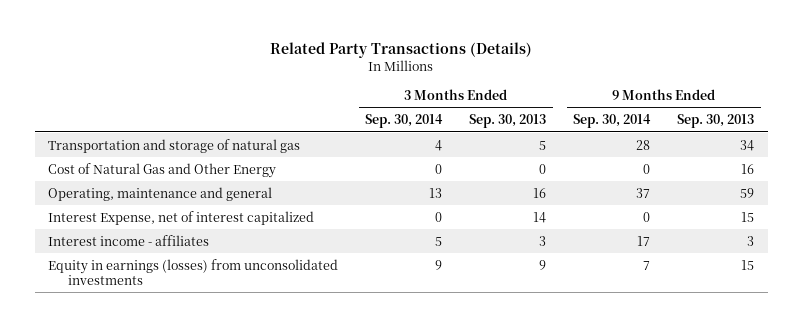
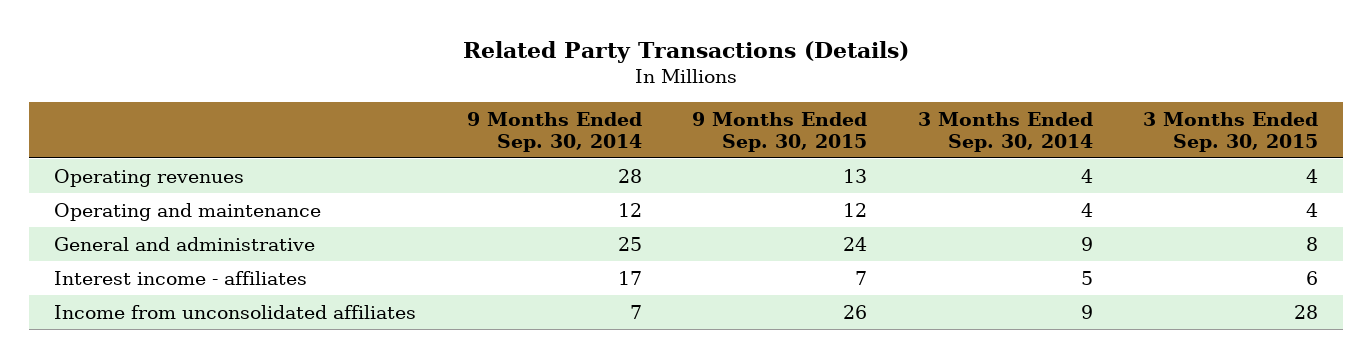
[469,114,547,129] Sep. 30, 2013 -> none
[677,114,755,129] Sep. 30, 2013 -> none
none -> [692,111,868,152] 9 Months Ended Sep. 30, 2015
none -> [1143,111,1319,152] 3 Months Ended Sep. 30, 2015
[48,162,277,178] Cost of Natural Gas and Other Energy -> none
[48,210,315,225] Interest Expense, net of interest capitalized -> none
[48,138,301,153] Transportation and storage of natural gas -> [54,169,245,188] Operating revenues
none -> [54,203,322,222] Operating and maintenance
[48,186,273,201] Operating, maintenance and general -> [54,237,316,252] General and administrative
[429,187,443,198] 13 -> [1080,237,1093,252] 9
[636,187,651,198] 37 -> [617,237,642,252] 25
[48,258,339,285] Equity in earnings (losses) from unconsolidated investments -> [54,305,417,320] Income from unconsolidated affiliates

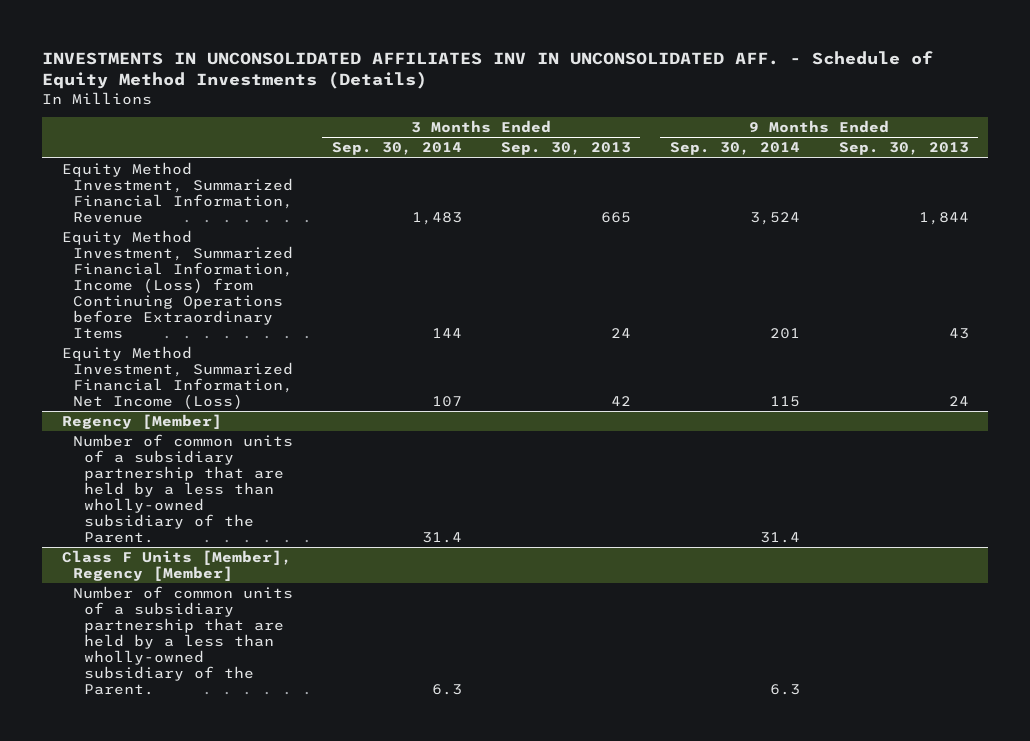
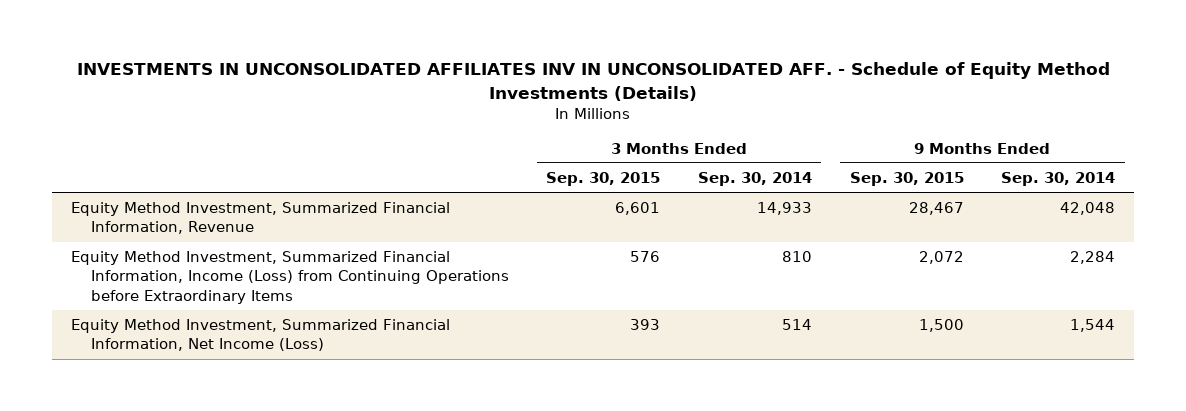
[500,142,631,156] Sep. 30, 2013 -> none
[838,142,969,156] Sep. 30, 2013 -> none
none -> [546,172,661,187] Sep. 30, 2015
none -> [849,172,964,187] Sep. 30, 2015
[61,413,222,429] Regency [Member] -> none
[72,433,293,543] Number of common units of a subsidiary partnership that are held by a less than wholly-owned subsidiary of the Parent. -> none
[61,549,292,581] Class F Units [Member], Regency [Member] -> none
[72,585,293,695] Number of common units of a subsidiary partnership that are held by a less than wholly-owned subsidiary of the Parent. -> none
[411,211,462,225] 1,483 -> [757,202,813,216] 14,933
[749,211,800,225] 3,524 -> [1060,202,1116,216] 42,048
[431,327,462,338] 144 -> [782,251,813,263] 810
[769,327,800,339] 201 -> [1070,251,1116,265] 2,284
[431,395,462,407] 107 -> [782,319,813,331] 514
[769,395,800,407] 115 -> [1070,319,1116,333] 1,544

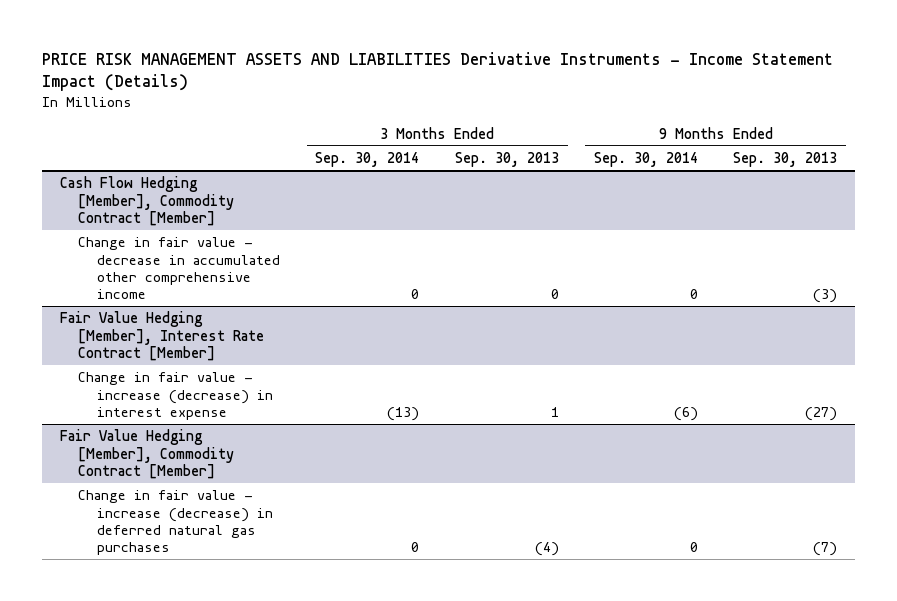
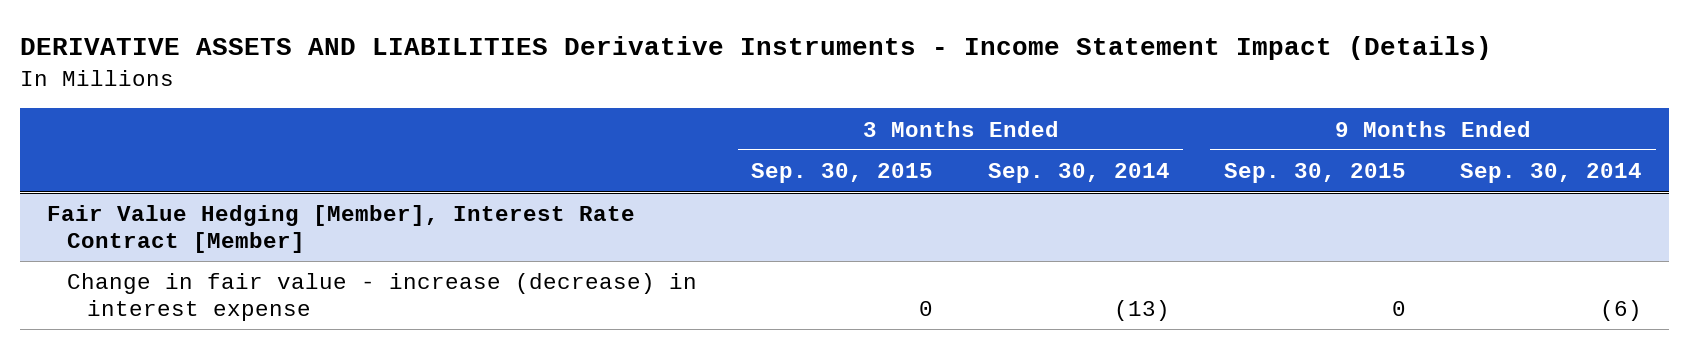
[41,51,833,92] PRICE RISK MANAGEMENT ASSETS AND LIABILITIES Derivative Instruments - Income Statement Impact (Details) -> [20,36,1493,61] DERIVATIVE ASSETS AND LIABILITIES Derivative Instruments - Income Statement Impact (Details)
[454,151,559,167] Sep. 30, 2013 -> none
[733,151,838,167] Sep. 30, 2013 -> none
none -> [751,163,934,184] Sep. 30, 2015
none -> [1223,163,1406,184] Sep. 30, 2015
[59,176,235,226] Cash Flow Hedging [Member], Commodity Contract [Member] -> none
[78,237,281,300] Change in fair value - decrease in accumulated other comprehensive income -> none
[59,429,235,479] Fair Value Hedging [Member], Commodity Contract [Member] -> none
[78,490,274,556] Change in fair value - increase (decrease) in deferred natural gas purchases -> none

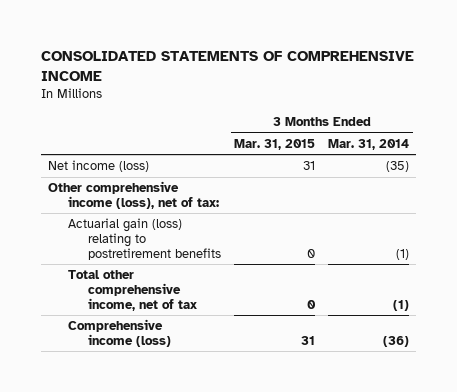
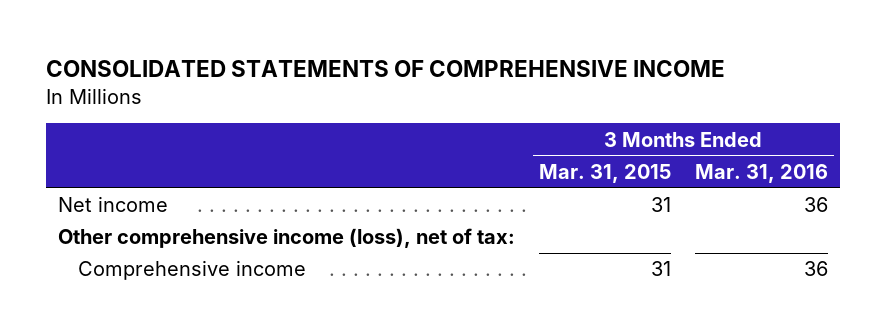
[328,138,410,150] Mar. 31, 2014 -> none
none -> [694,163,828,183] Mar. 31, 2016
[47,160,149,173] Net income (loss) -> [58,196,169,213] Net income
[67,218,221,260] Actuarial gain (loss) relating to postretirement benefits -> none
[67,270,197,311] Total other comprehensive income, net of tax -> none
[67,319,171,347] Comprehensive income (loss) -> [78,260,307,281] Comprehensive income

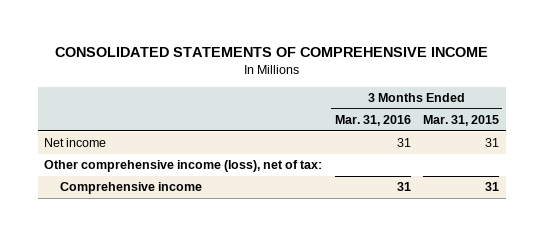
[803,197,828,213] 36 -> [396,138,411,148] 31
[803,261,828,277] 36 -> [396,182,411,192] 31

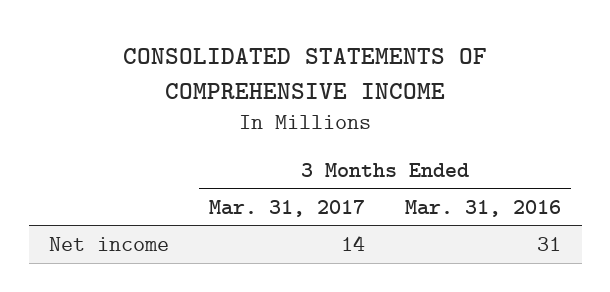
[423,115,500,127] Mar. 31, 2015 -> none
none -> [209,199,366,217] Mar. 31, 2017
[43,160,322,173] Other comprehensive income (loss), net of tax: -> none
[60,182,203,195] Comprehensive income -> none

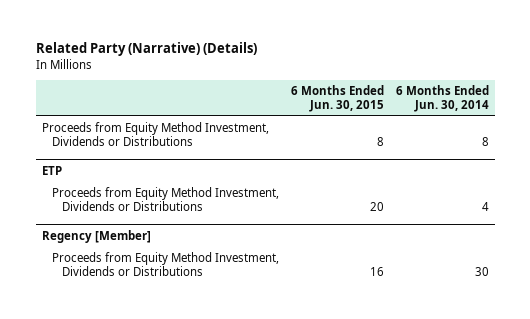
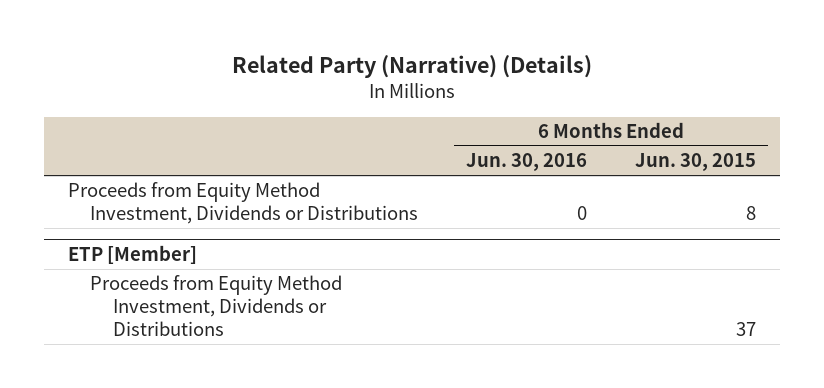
[395,85,489,112] 6 Months Ended Jun. 30, 2014 -> none
none -> [466,153,588,172] Jun. 30, 2016
[41,230,151,244] Regency [Member] -> none
[51,252,279,276] Proceeds from Equity Method Investment, Dividends or Distributions -> none
[41,166,62,176] ETP -> [67,244,197,264] ETP [Member]
[369,201,384,211] 20 -> [736,322,757,337] 37

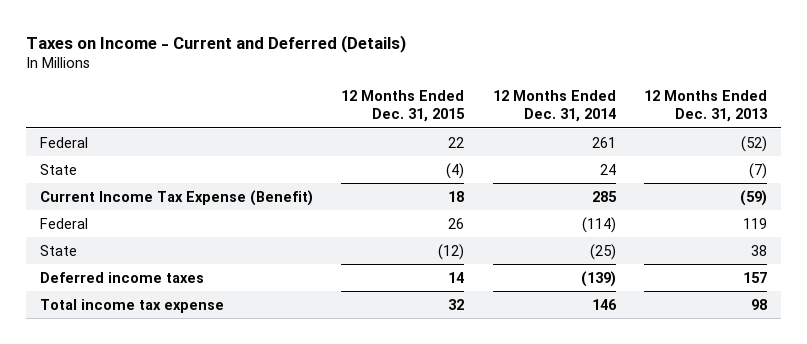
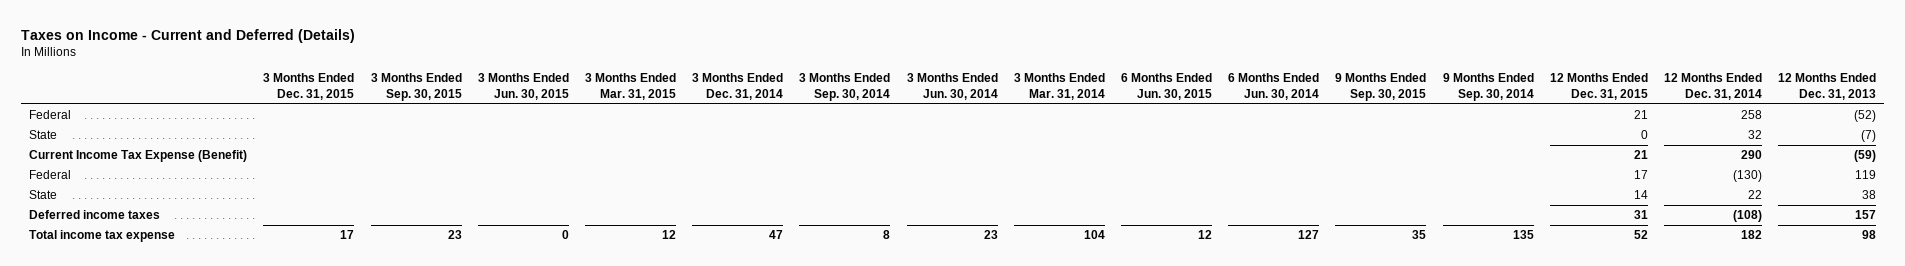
none -> [263,73,355,100] 3 Months Ended Dec. 31, 2015
none -> [370,73,462,101] 3 Months Ended Sep. 30, 2015
none -> [477,73,569,100] 3 Months Ended Jun. 30, 2015
none -> [585,73,677,100] 3 Months Ended Mar. 31, 2015
none -> [692,73,784,100] 3 Months Ended Dec. 31, 2014
none -> [799,73,891,101] 3 Months Ended Sep. 30, 2014
none -> [906,73,998,100] 3 Months Ended Jun. 30, 2014
none -> [1013,73,1105,100] 3 Months Ended Mar. 31, 2014
none -> [1121,73,1213,100] 6 Months Ended Jun. 30, 2015
none -> [1228,73,1320,100] 6 Months Ended Jun. 30, 2014
none -> [1335,73,1427,101] 9 Months Ended Sep. 30, 2015
none -> [1442,73,1534,101] 9 Months Ended Sep. 30, 2014
[448,136,465,148] 22 -> [1633,110,1648,120] 21
[591,136,616,148] 261 -> [1741,110,1763,120] 258
[446,162,465,179] (4) -> [1640,130,1648,140] 0
[599,163,616,175] 24 -> [1748,130,1763,140] 32
[448,190,465,202] 18 -> [1633,150,1648,160] 21
[591,190,617,202] 285 -> [1741,150,1763,160] 290
[448,217,465,229] 26 -> [1633,170,1648,180] 17
[581,216,616,233] (114) -> [1733,170,1763,183] (130)
[438,243,465,260] (12) -> [1633,190,1648,200] 14
[589,243,616,260] (25) -> [1748,190,1763,200] 22
[448,271,465,283] 14 -> [1633,210,1648,220] 31
[580,270,616,287] (139) -> [1733,210,1763,223] (108)
[448,298,465,310] 32 -> [1633,230,1648,240] 52
[591,298,617,310] 146 -> [1741,230,1763,240] 182

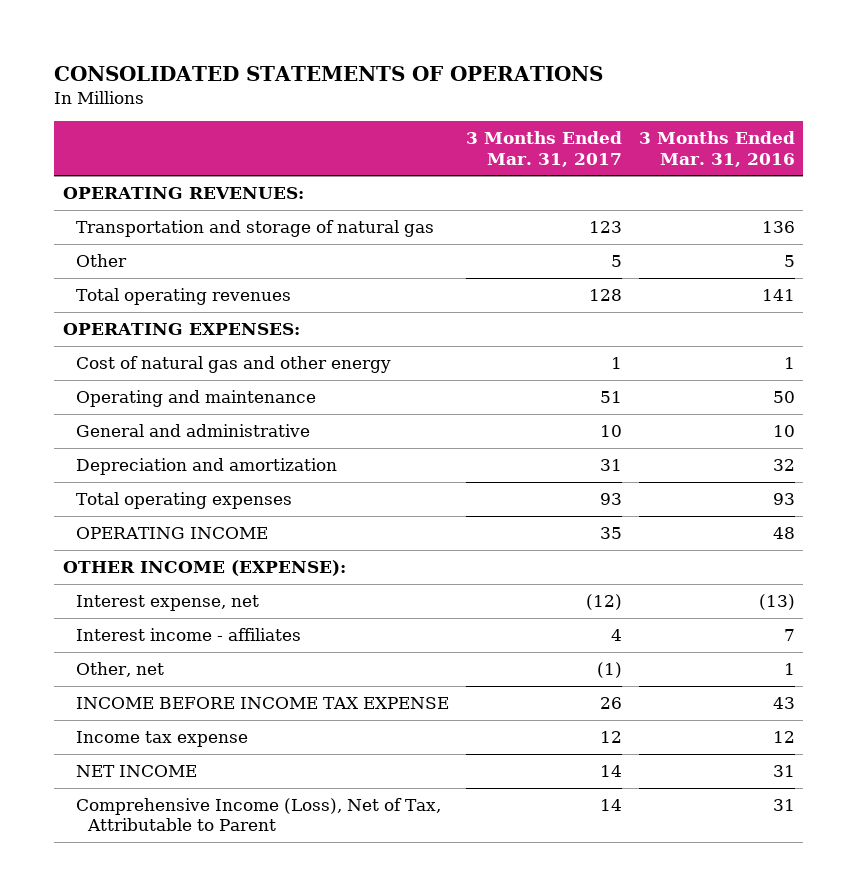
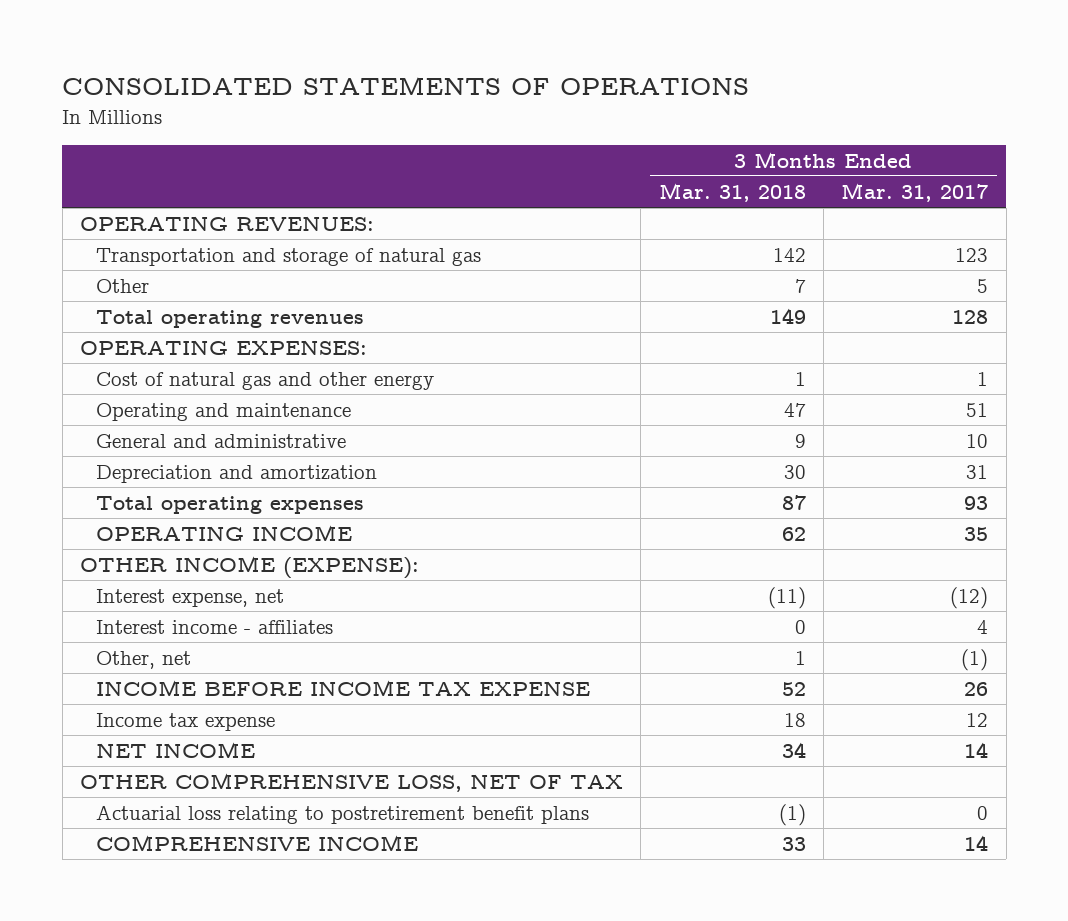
[638,131,795,167] 3 Months Ended Mar. 31, 2016 -> none
none -> [658,182,806,202] Mar. 31, 2018
none -> [80,772,624,792] OTHER COMPREHENSIVE LOSS, NET OF TAX
none -> [95,804,589,824] Actuarial loss relating to postretirement benefit plans
[75,798,441,832] Comprehensive Income (Loss), Net of Tax, Attributable to Parent -> [95,834,418,851] COMPREHENSIVE INCOME

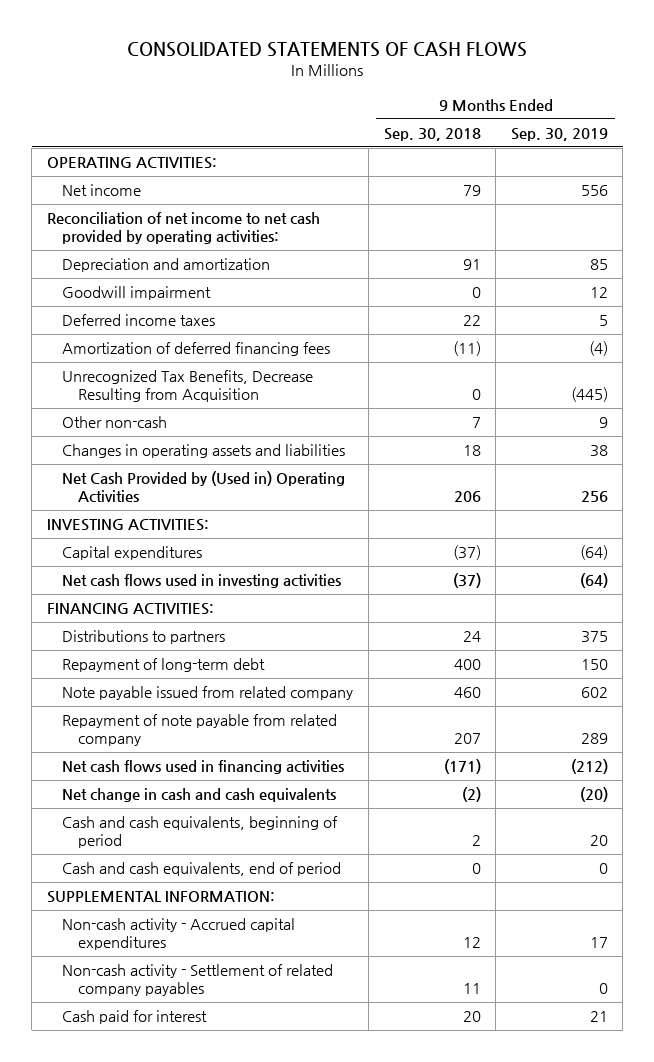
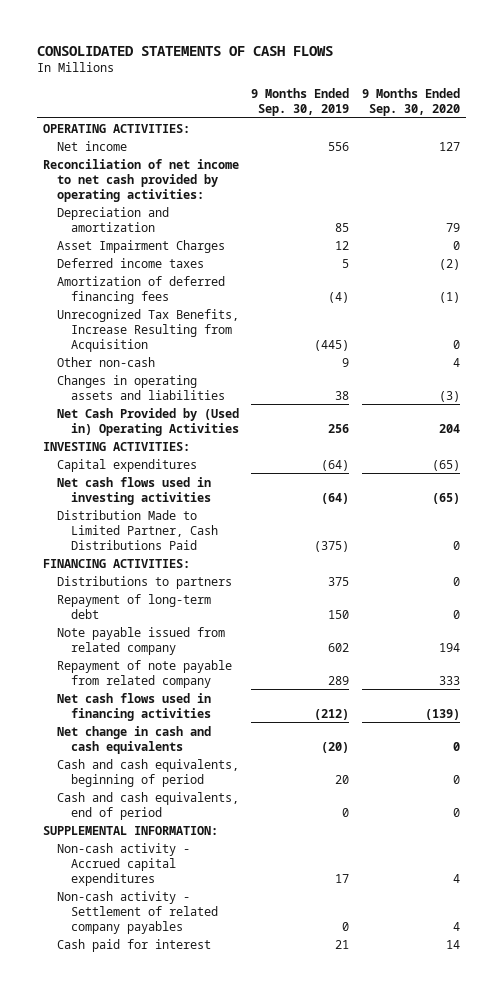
[383,127,481,141] Sep. 30, 2018 -> none
none -> [361,87,460,116] 9 Months Ended Sep. 30, 2020
[62,286,212,301] Goodwill impairment -> [56,239,225,253] Asset Impairment Charges
[62,370,314,402] Unrecognized Tax Benefits, Decrease Resulting from Acquisition -> [56,308,239,352] Unrecognized Tax Benefits, Increase Resulting from Acquisition
none -> [56,509,218,550] Distribution Made to Limited Partner, Cash Distributions Paid

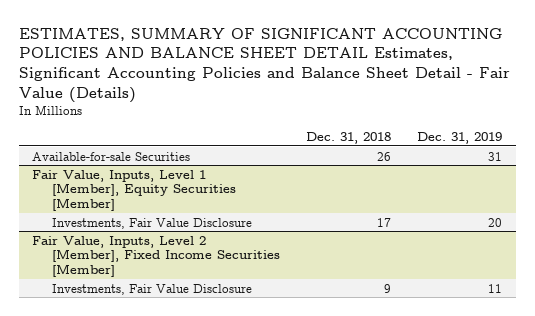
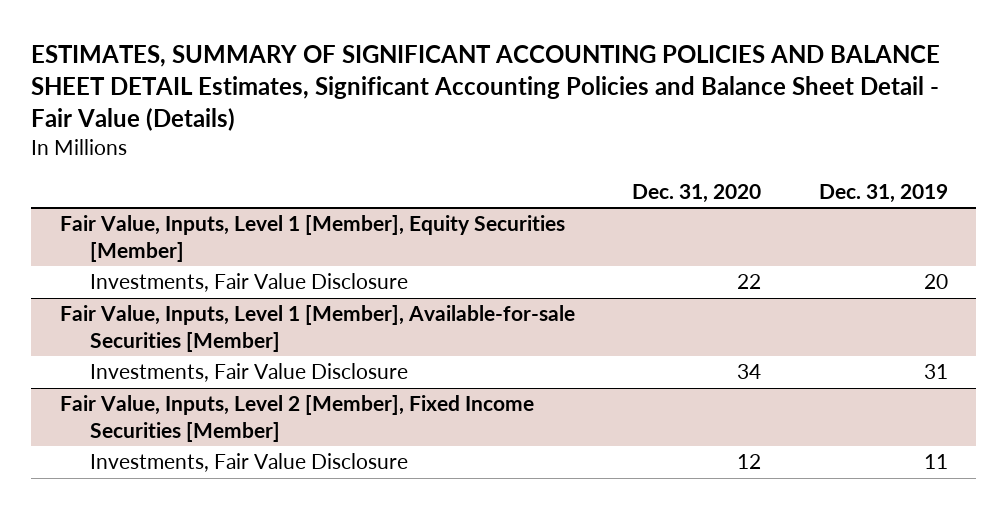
[306,131,392,144] Dec. 31, 2018 -> none
none -> [632,183,762,203] Dec. 31, 2020
[32,151,191,161] Available-for-sale Securities -> none
none -> [60,305,576,352] Fair Value, Inputs, Level 1 [Member], Available-for-sale Securities [Member]
none -> [89,363,408,383] Investments, Fair Value Disclosure

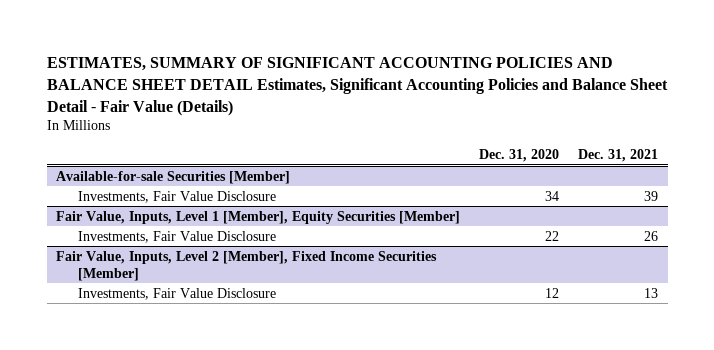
[818,183,948,203] Dec. 31, 2019 -> none
none -> [578,148,659,162] Dec. 31, 2021
none -> [56,170,291,184] Available-for-sale Securities [Member]
none -> [77,190,276,203] Investments, Fair Value Disclosure
[60,305,576,352] Fair Value, Inputs, Level 1 [Member], Available-for-sale Securities [Member] -> none
[89,363,408,383] Investments, Fair Value Disclosure -> none

